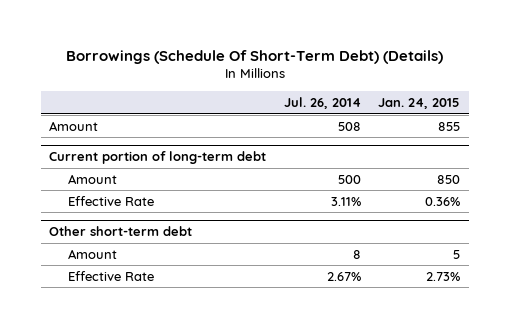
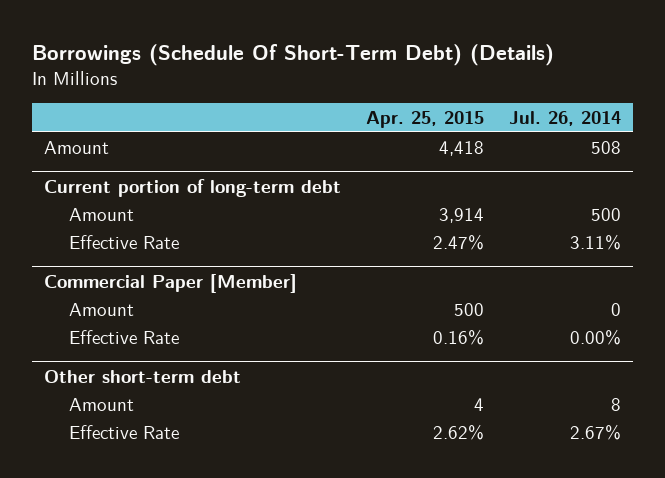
[378,98,461,110] Jan. 24, 2015 -> none
none -> [365,111,484,129] Apr. 25, 2015
none -> [44,273,298,293] Commercial Paper [Member]
none -> [69,302,135,316] Amount
none -> [69,329,180,344] Effective Rate

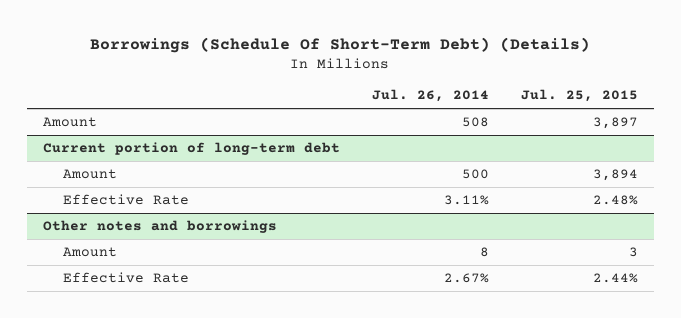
[365,111,484,129] Apr. 25, 2015 -> none
none -> [520,89,638,103] Jul. 25, 2015
[44,273,298,293] Commercial Paper [Member] -> none
[69,302,135,316] Amount -> none
[69,329,180,344] Effective Rate -> none
[44,369,242,383] Other short-term debt -> [42,220,277,234] Other notes and borrowings

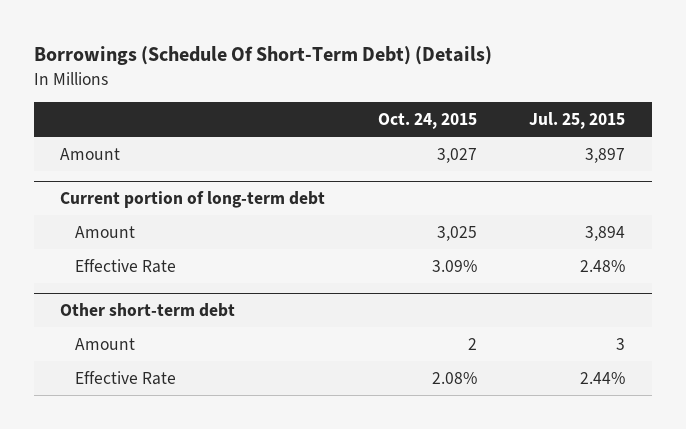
[371,89,489,103] Jul. 26, 2014 -> none
none -> [377,112,477,129] Oct. 24, 2015
[42,220,277,234] Other notes and borrowings -> [60,302,236,317] Other short-term debt

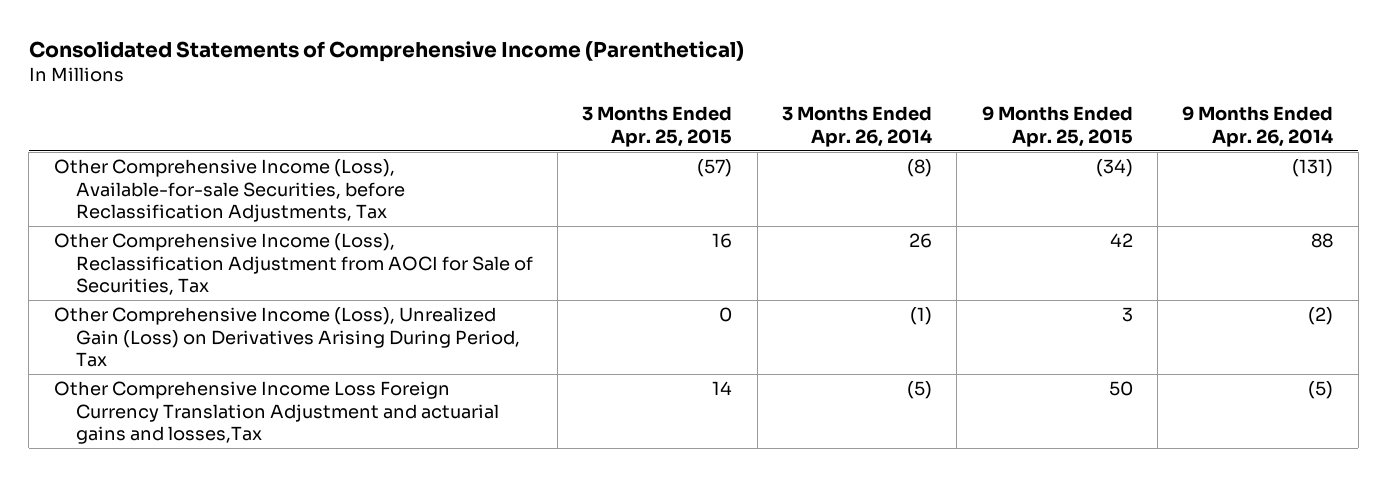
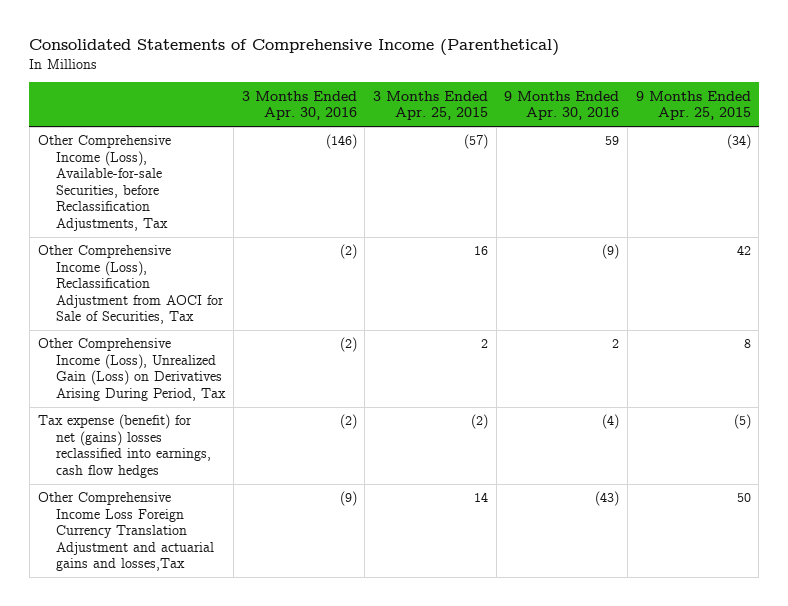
[781,106,932,147] 3 Months Ended Apr. 26, 2014 -> none
[1182,106,1334,147] 9 Months Ended Apr. 26, 2014 -> none
none -> [241,90,357,121] 3 Months Ended Apr. 30, 2016
none -> [504,90,620,121] 9 Months Ended Apr. 30, 2016
[719,307,733,323] 0 -> [481,339,489,349] 2
[1121,307,1133,323] 3 -> [743,339,751,349] 8
none -> [37,414,212,478] Tax expense (benefit) for net (gains) losses reclassified into earnings, cash flow hedges

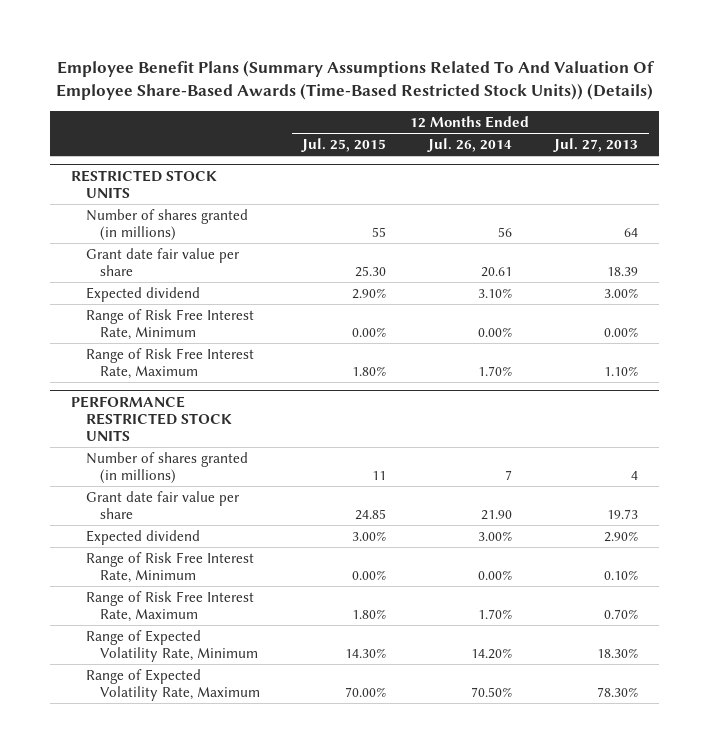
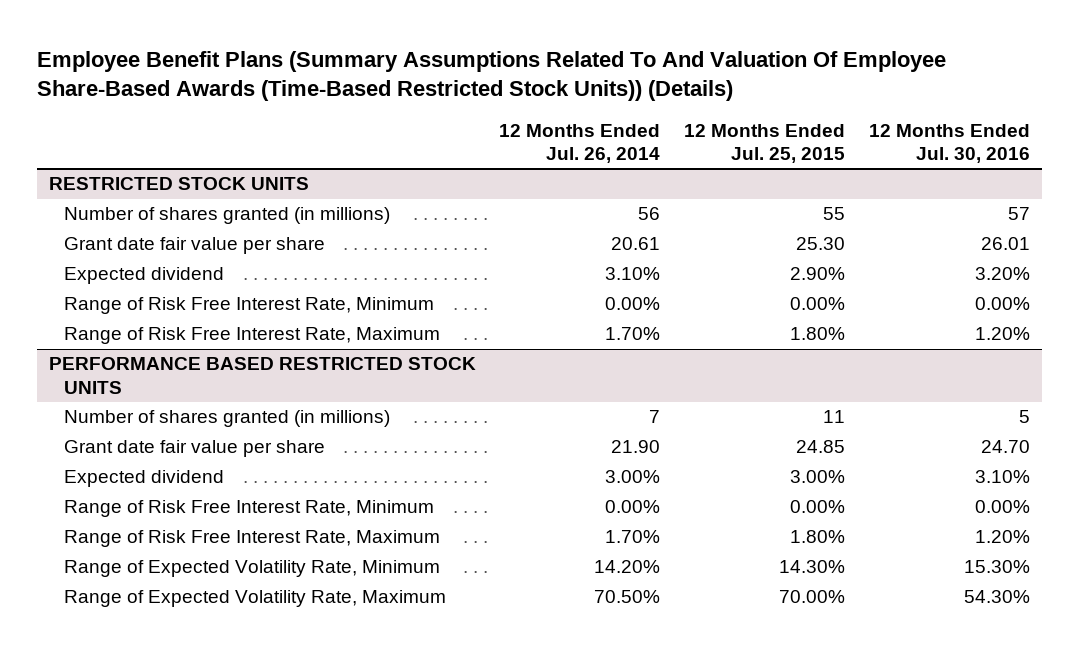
[553,137,639,152] Jul. 27, 2013 -> none
none -> [869,123,1031,164] 12 Months Ended Jul. 30, 2016
[71,395,232,442] PERFORMANCE RESTRICTED STOCK UNITS -> [48,357,476,394] PERFORMANCE BASED RESTRICTED STOCK UNITS

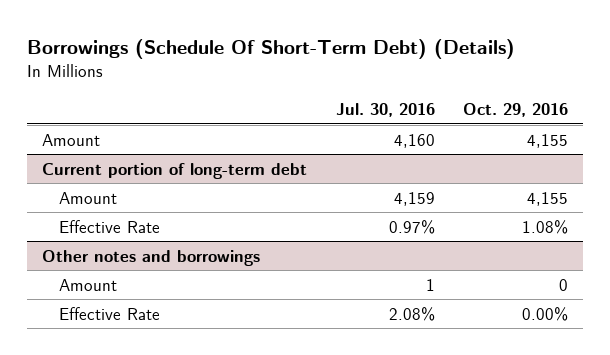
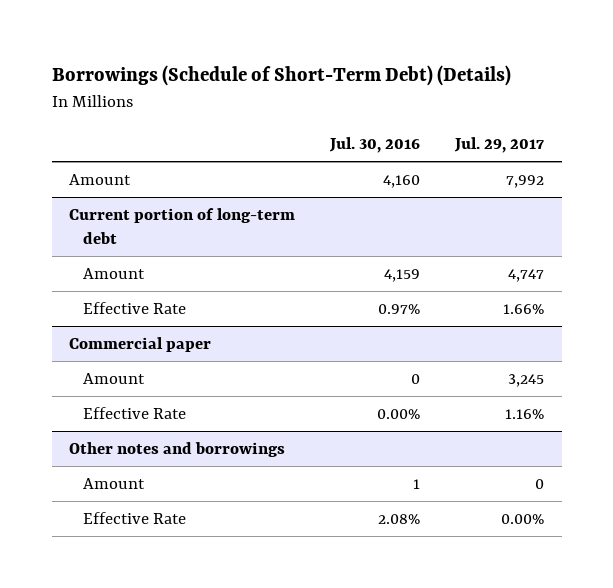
[27,39,516,60] Borrowings (Schedule Of Short-Term Debt) (Details) -> [51,65,511,87] Borrowings (Schedule of Short-Term Debt) (Details)
[463,103,569,118] Oct. 29, 2016 -> none
none -> [454,137,545,154] Jul. 29, 2017
none -> [69,337,212,353] Commercial paper
none -> [82,373,145,385] Amount
none -> [82,407,186,420] Effective Rate

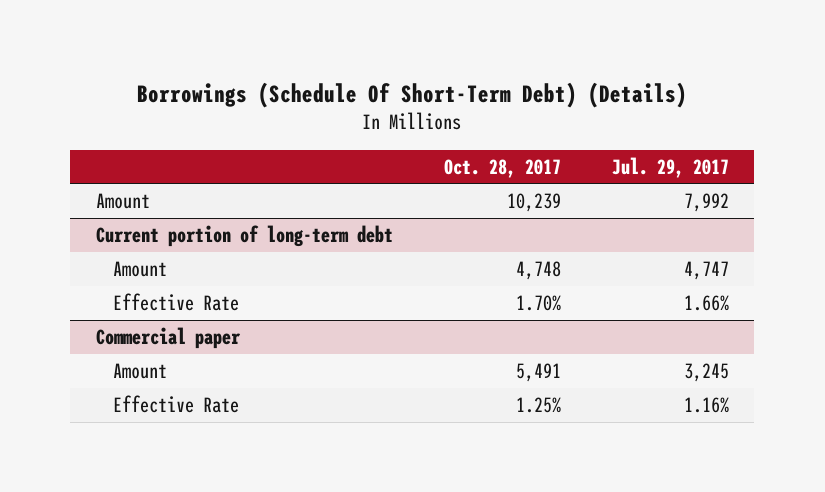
[51,65,511,87] Borrowings (Schedule of Short-Term Debt) (Details) -> [137,81,688,108] Borrowings (Schedule Of Short-Term Debt) (Details)
[329,137,421,154] Jul. 30, 2016 -> none
none -> [443,158,561,178] Oct. 28, 2017
[69,442,286,458] Other notes and borrowings -> none
[82,478,145,490] Amount -> none
[82,512,186,525] Effective Rate -> none

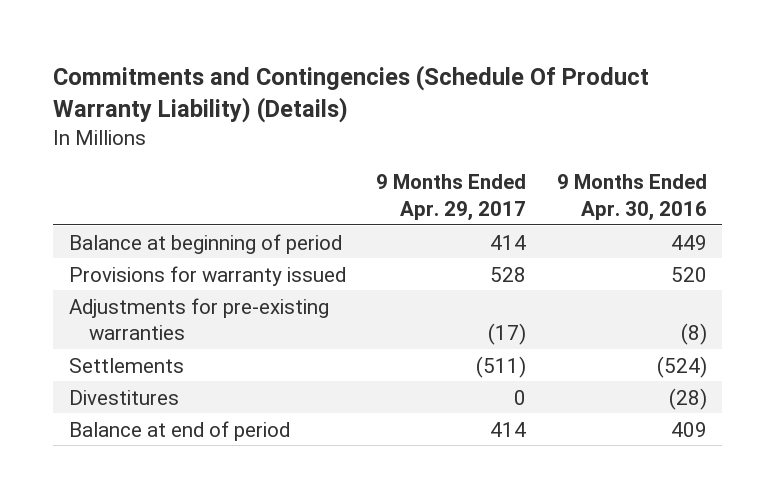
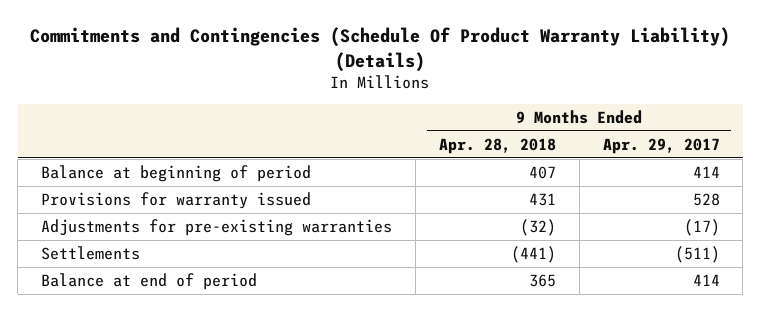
[556,174,707,221] 9 Months Ended Apr. 30, 2016 -> none
none -> [438,137,556,154] Apr. 28, 2018
[68,389,179,405] Divestitures -> none

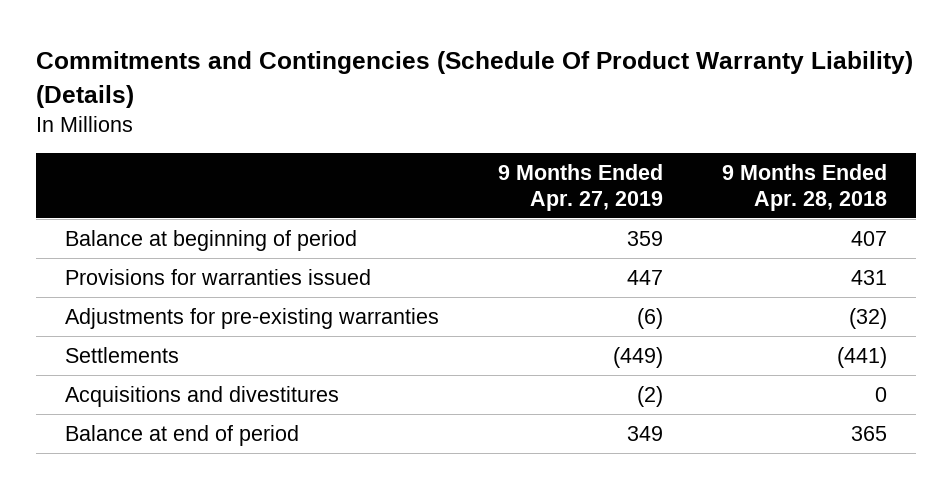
[602,137,720,154] Apr. 29, 2017 -> none
none -> [498,164,664,211] 9 Months Ended Apr. 27, 2019
[40,192,311,210] Provisions for warranty issued -> [65,269,372,286] Provisions for warranties issued
none -> [65,386,340,408] Acquisitions and divestitures

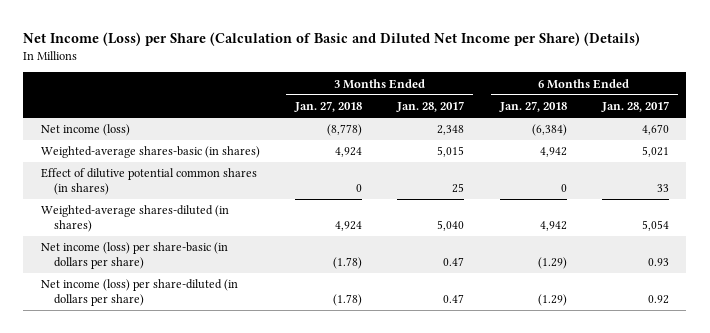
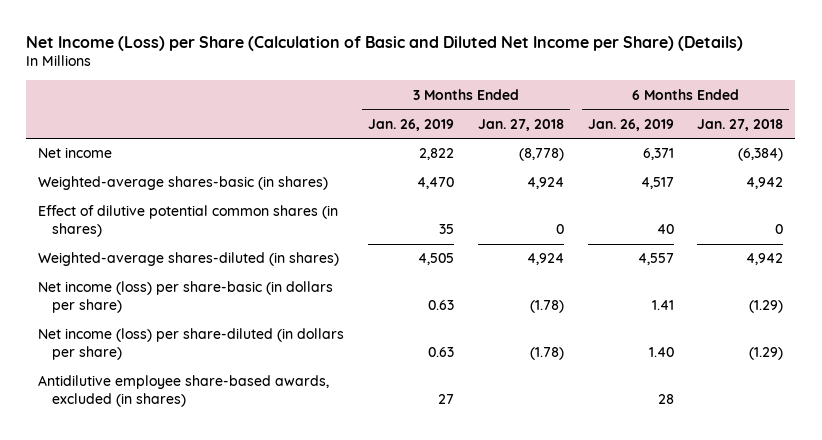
[396,101,465,113] Jan. 28, 2017 -> none
[600,101,669,113] Jan. 28, 2017 -> none
none -> [368,118,455,131] Jan. 26, 2019
none -> [587,118,674,131] Jan. 26, 2019
[41,124,131,137] Net income (loss) -> [38,147,113,159] Net income
none -> [38,375,330,408] Antidilutive employee share-based awards, excluded (in shares)

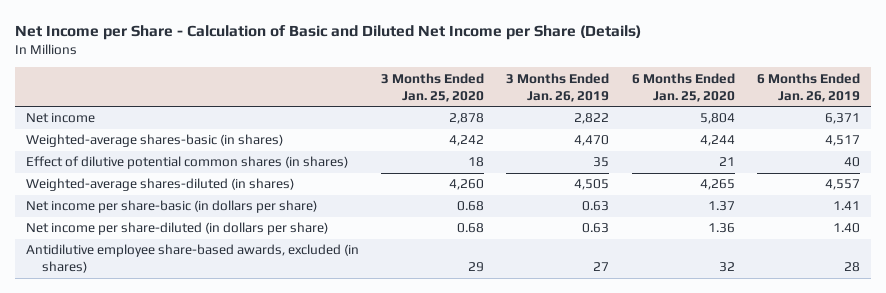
[26,35,744,51] Net Income (Loss) per Share (Calculation of Basic and Diluted Net Income per Share) (Details) -> [15,24,642,40] Net Income per Share - Calculation of Basic and Diluted Net Income per Share (Details)
[477,118,564,131] Jan. 27, 2018 -> none
[697,118,784,131] Jan. 27, 2018 -> none
none -> [381,72,485,102] 3 Months Ended Jan. 25, 2020
none -> [631,72,735,102] 6 Months Ended Jan. 25, 2020
[38,281,334,314] Net income (loss) per share-basic (in dollars per share) -> [26,200,318,214] Net income per share-basic (in dollars per share)
[38,328,345,361] Net income (loss) per share-diluted (in dollars per share) -> [26,222,329,236] Net income per share-diluted (in dollars per share)

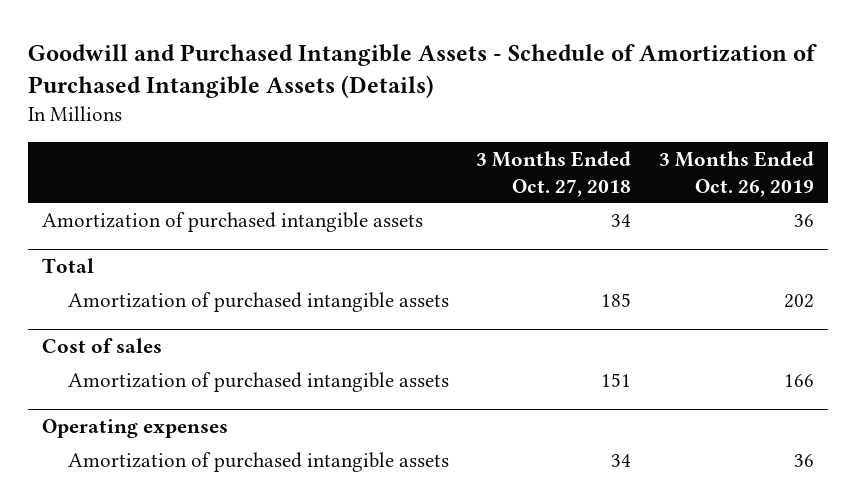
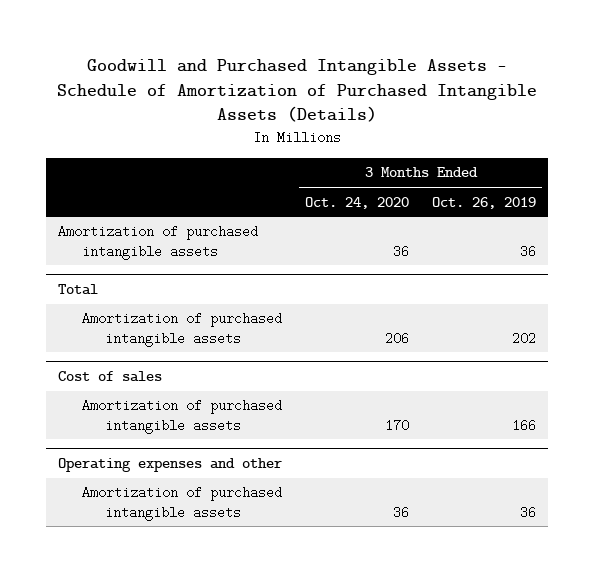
[476,150,632,197] 3 Months Ended Oct. 27, 2018 -> none
none -> [305,196,410,209] Oct. 24, 2020
[41,418,228,438] Operating expenses -> [57,458,282,473] Operating expenses and other

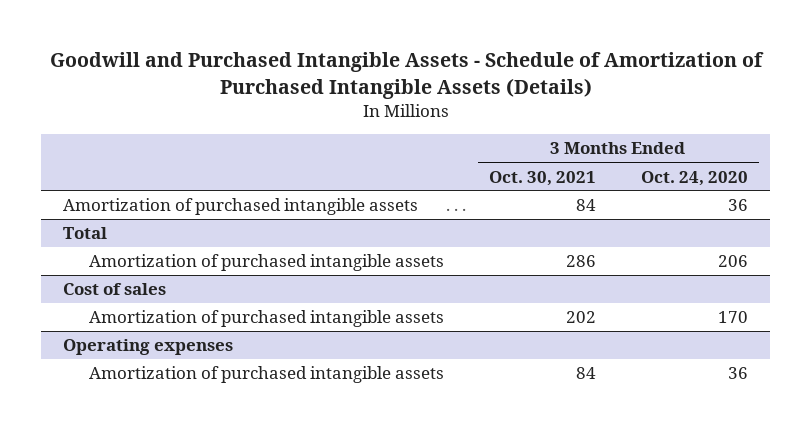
[432,196,537,209] Oct. 26, 2019 -> none
none -> [488,170,596,186] Oct. 30, 2021
[57,458,282,473] Operating expenses and other -> [63,339,234,356] Operating expenses

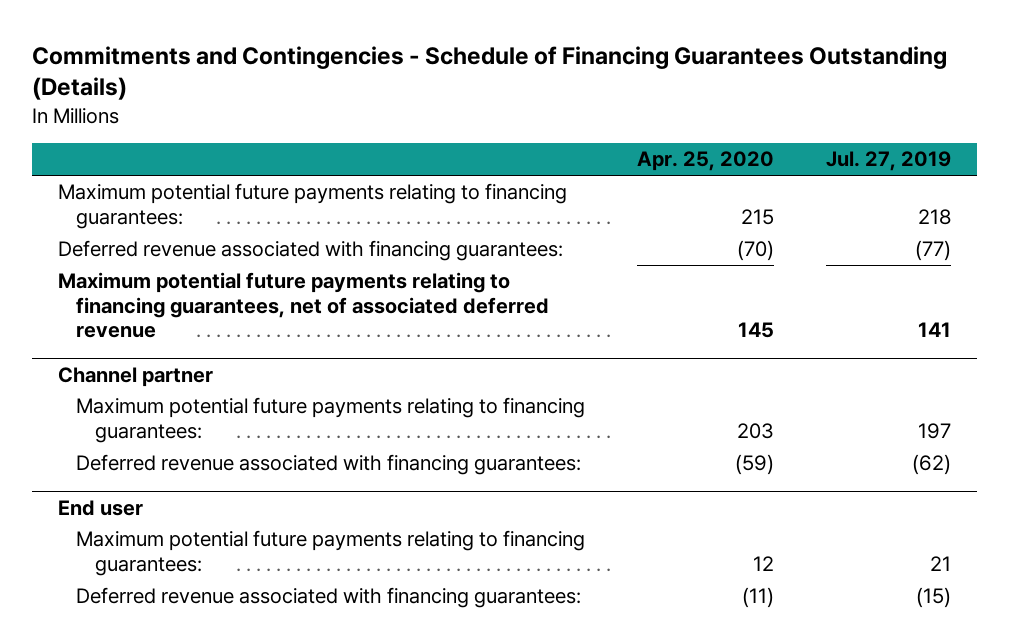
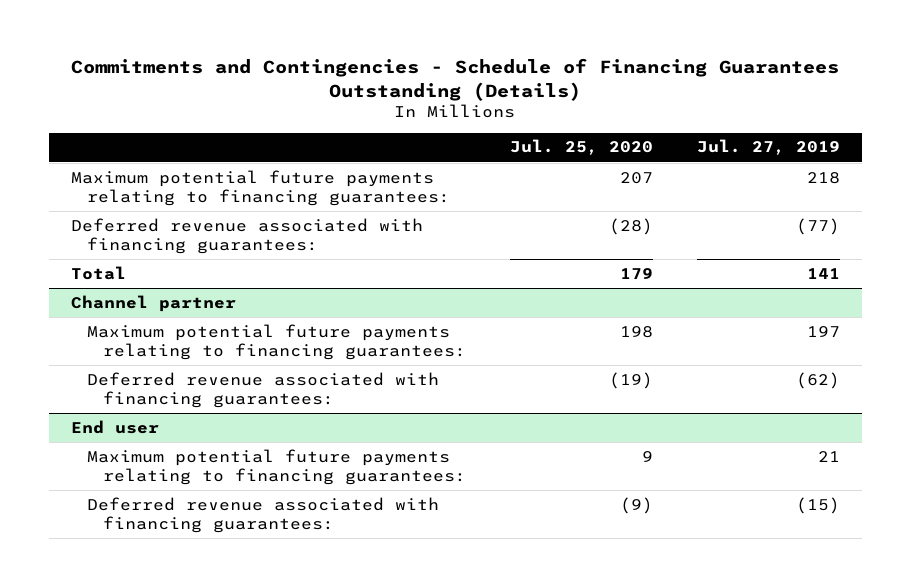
[637,151,775,172] Apr. 25, 2020 -> none
none -> [509,139,653,156] Jul. 25, 2020
[57,272,550,339] Maximum potential future payments relating to financing guarantees, net of associated deferred revenue -> [71,265,127,280] Total

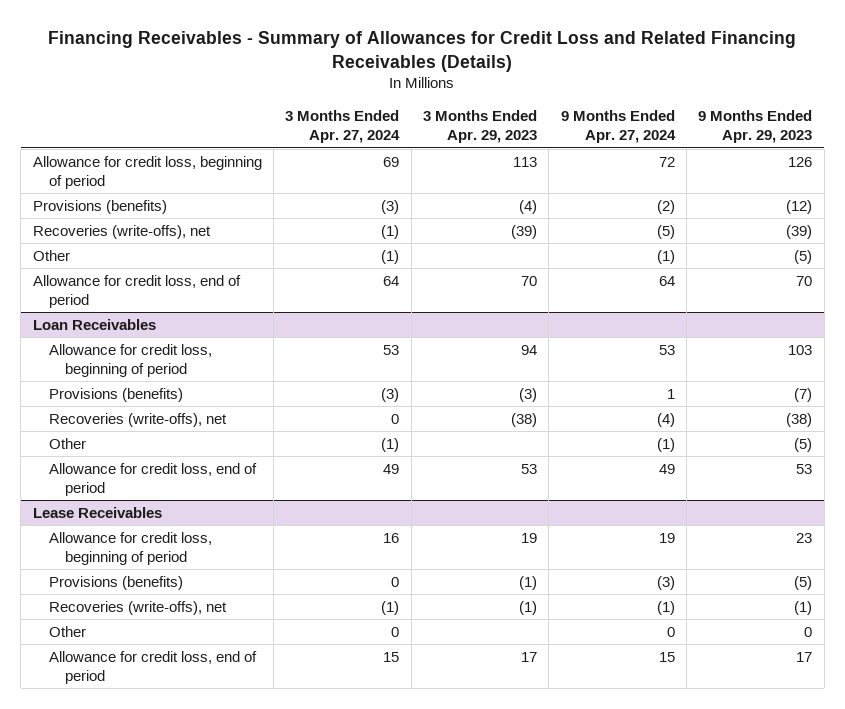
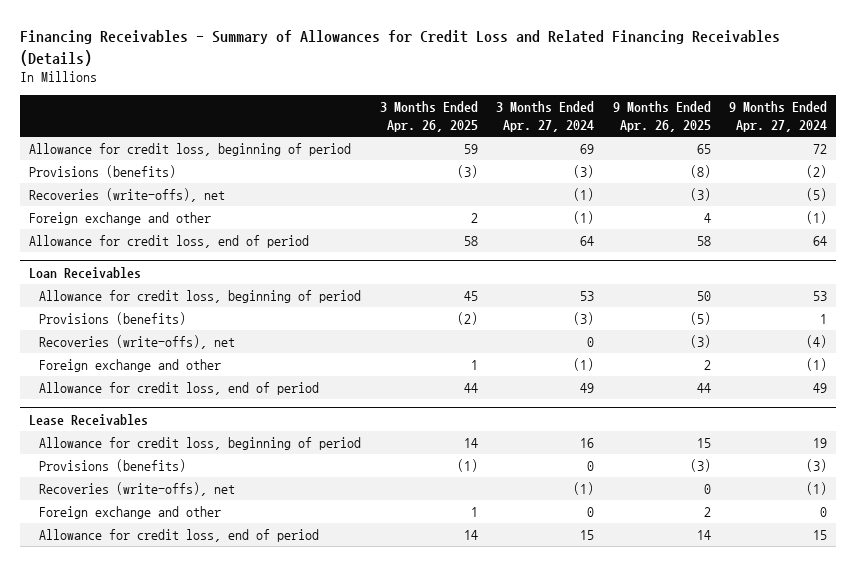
[422,110,537,144] 3 Months Ended Apr. 29, 2023 -> none
[698,110,813,144] 9 Months Ended Apr. 29, 2023 -> none
none -> [379,101,478,133] 3 Months Ended Apr. 26, 2025
none -> [612,101,711,133] 9 Months Ended Apr. 26, 2025
[32,249,70,261] Other -> none
none -> [28,212,211,226] Foreign exchange and other
[48,437,86,449] Other -> none
none -> [39,359,222,373] Foreign exchange and other
[48,625,86,637] Other -> none
none -> [39,506,222,520] Foreign exchange and other

